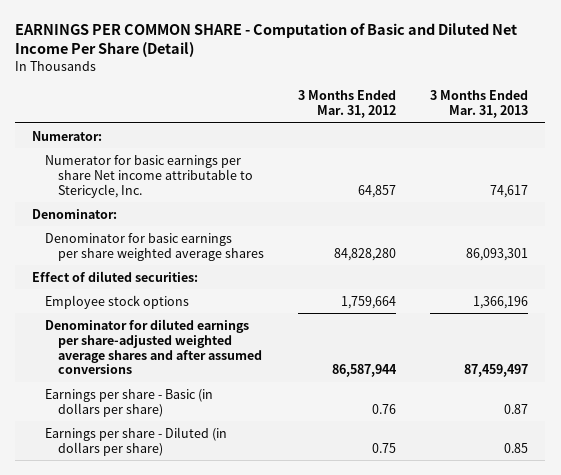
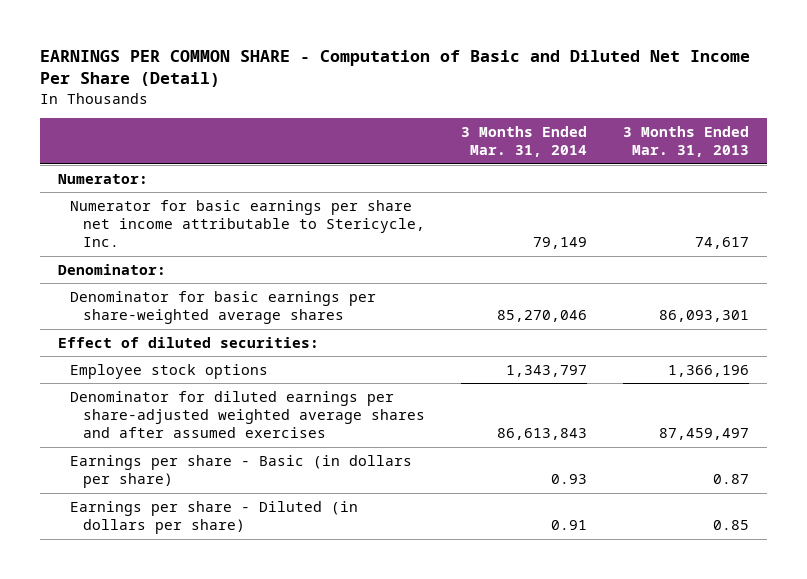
[298,90,397,119] 3 Months Ended Mar. 31, 2012 -> none
none -> [461,125,588,158] 3 Months Ended Mar. 31, 2014
[45,154,254,198] Numerator for basic earnings per share Net income attributable to Stericycle, Inc. -> [70,199,426,248] Numerator for basic earnings per share net income attributable to Stericycle, Inc.
[45,232,265,261] Denominator for basic earnings per share weighted average shares -> [70,290,377,325] Denominator for basic earnings per share-weighted average shares
[45,318,263,375] Denominator for diluted earnings per share-adjusted weighted average shares and after assumed conversions -> [70,390,426,439] Denominator for diluted earnings per share-adjusted weighted average shares and after assumed exercises

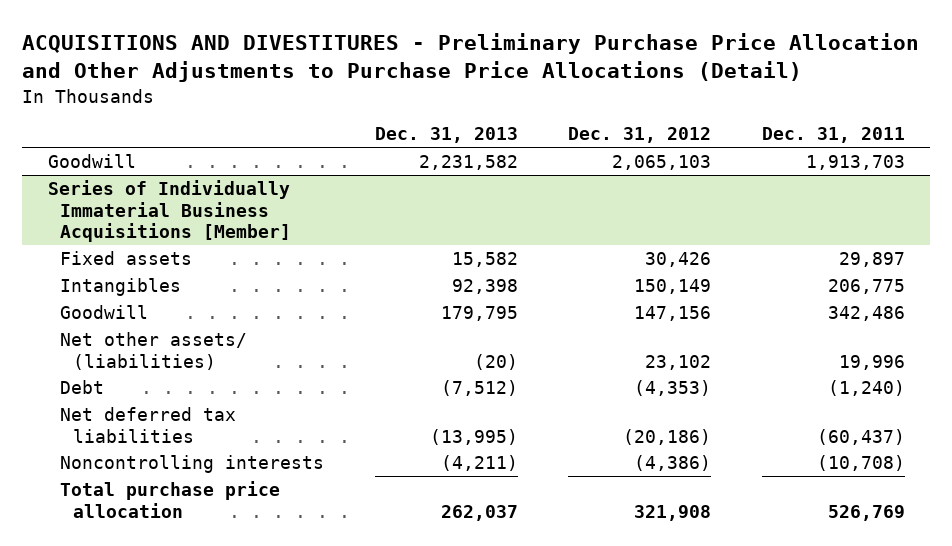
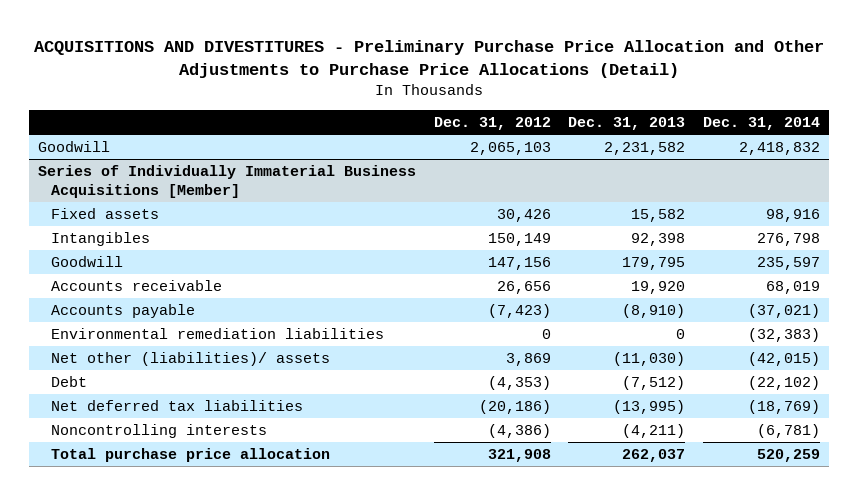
[761,127,905,144] Dec. 31, 2011 -> none
none -> [703,117,821,131] Dec. 31, 2014
none -> [51,280,223,292] Accounts receivable
none -> [51,304,196,319] Accounts payable
none -> [51,328,385,340] Environmental remediation liabilities
[60,331,248,370] Net other assets/ (liabilities) -> [51,352,331,367] Net other (liabilities)/ assets
[473,353,518,370] (20) -> [613,352,686,367] (11,030)
[645,354,712,370] 23,102 -> [505,353,551,367] 3,869

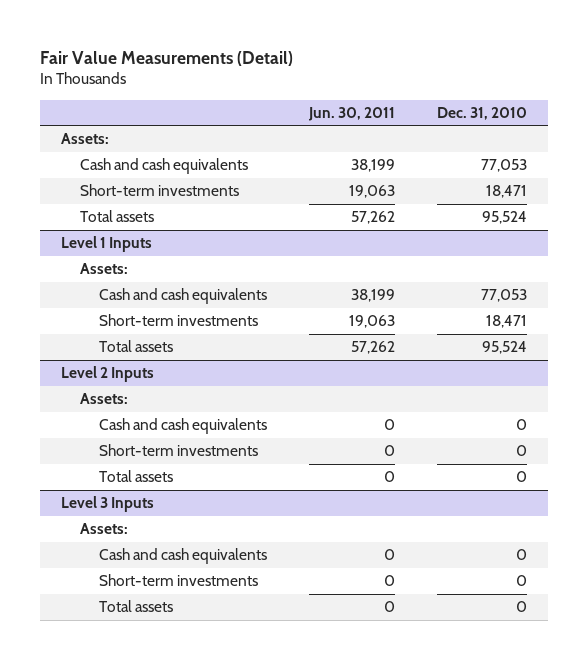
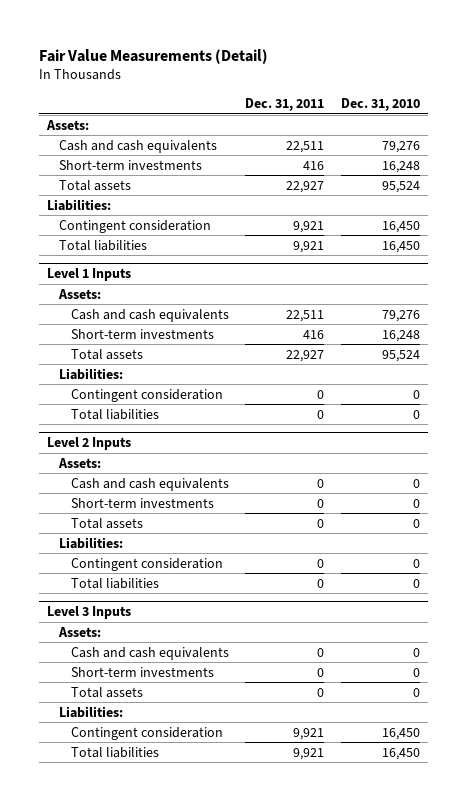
[308,106,396,121] Jun. 30, 2011 -> none
none -> [245,97,325,111] Dec. 31, 2011
[480,159,527,173] 77,053 -> [381,140,420,153] 79,276
[485,185,527,199] 18,471 -> [381,160,420,173] 16,248
none -> [47,198,112,211] Liabilities:
none -> [59,219,212,233] Contingent consideration
none -> [59,239,148,251] Total liabilities
[480,289,527,303] 77,053 -> [381,309,420,322] 79,276
[485,315,527,329] 18,471 -> [381,329,420,342] 16,248
none -> [59,367,124,380] Liabilities:
none -> [71,388,224,402] Contingent consideration
none -> [71,408,160,420] Total liabilities
none -> [59,536,124,549] Liabilities:
none -> [71,557,224,571] Contingent consideration
none -> [71,577,160,589] Total liabilities
none -> [59,705,124,718] Liabilities:
none -> [71,726,224,740] Contingent consideration
none -> [71,746,160,758] Total liabilities

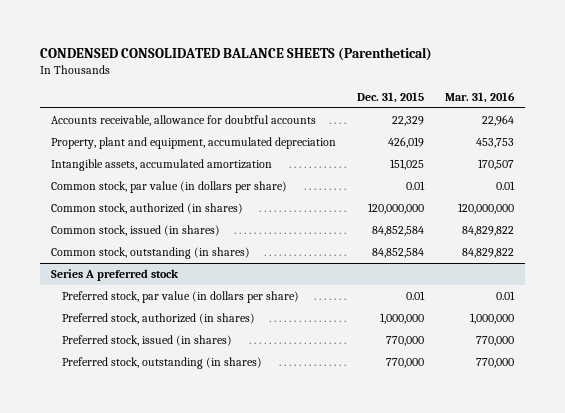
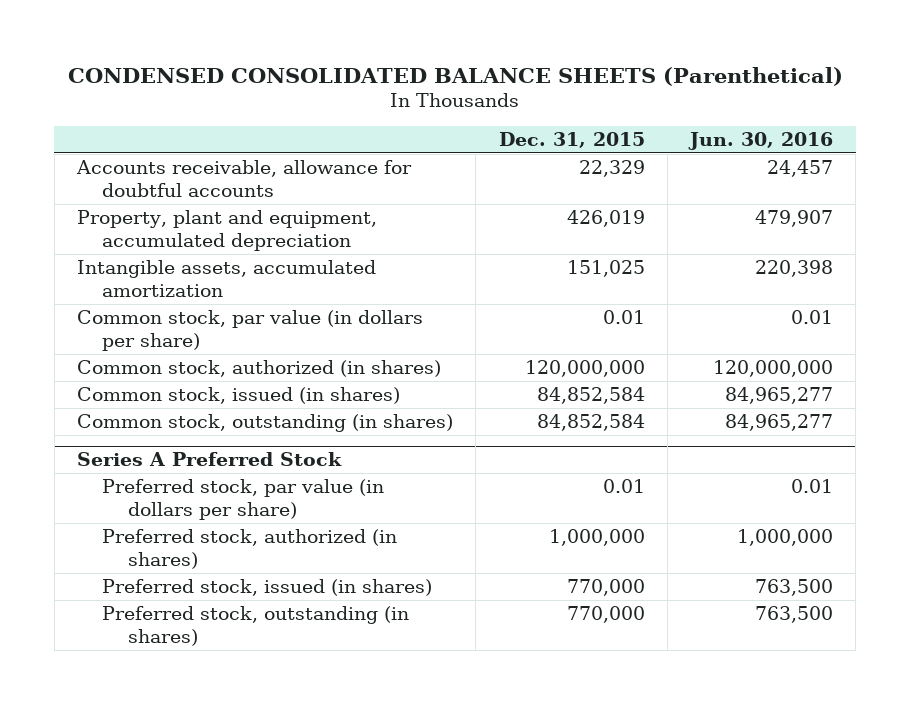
[445,91,516,103] Mar. 31, 2016 -> none
none -> [687,131,833,150] Jun. 30, 2016
[50,268,179,281] Series A preferred stock -> [77,452,343,467] Series A Preferred Stock

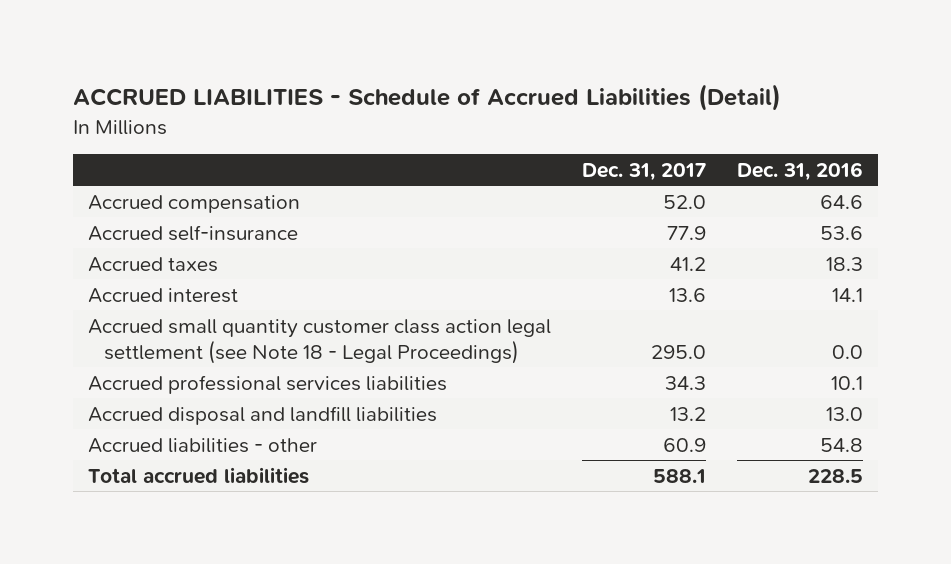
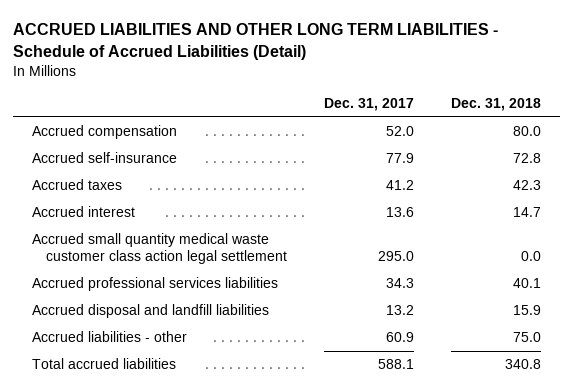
[73,84,782,112] ACCRUED LIABILITIES - Schedule of Accrued Liabilities (Detail) -> [13,23,499,60] ACCRUED LIABILITIES AND OTHER LONG TERM LIABILITIES - Schedule of Accrued Liabilities (Detail)
[736,162,863,182] Dec. 31, 2016 -> none
none -> [451,98,542,112] Dec. 31, 2018
[88,318,552,364] Accrued small quantity customer class action legal settlement (see Note 18 - Legal Proceedings) -> [31,233,287,265] Accrued small quantity medical waste customer class action legal settlement

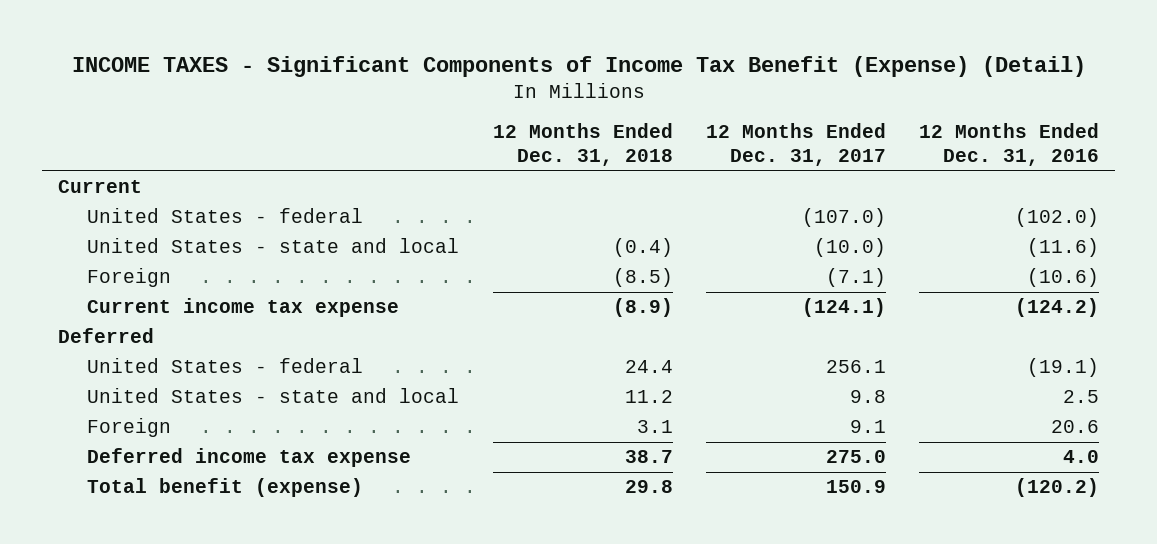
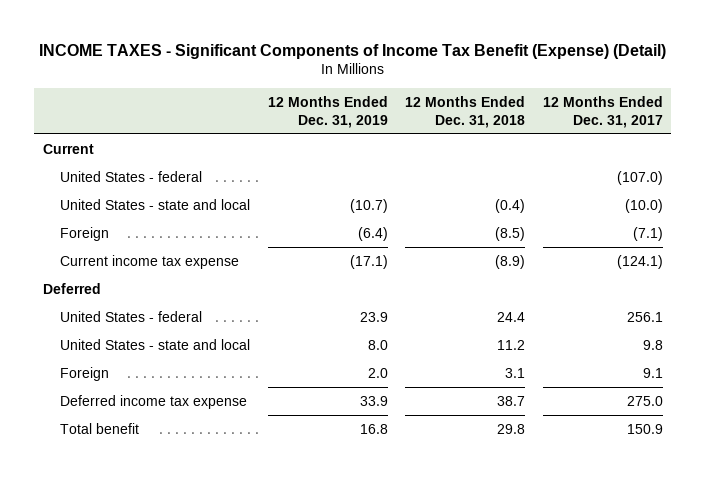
[918,123,1099,167] 12 Months Ended Dec. 31, 2016 -> none
none -> [267,96,388,128] 12 Months Ended Dec. 31, 2019
[87,478,364,498] Total benefit (expense) -> [60,422,140,434] Total benefit

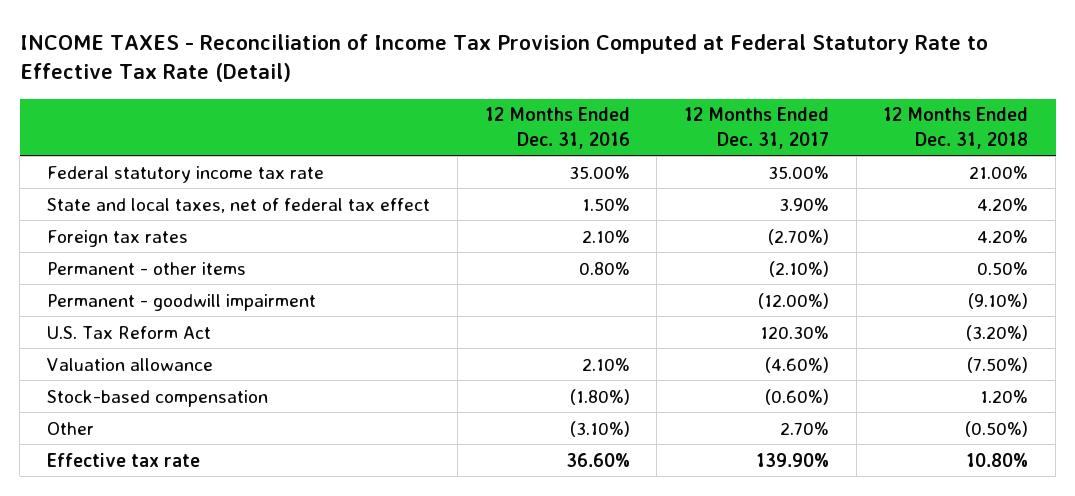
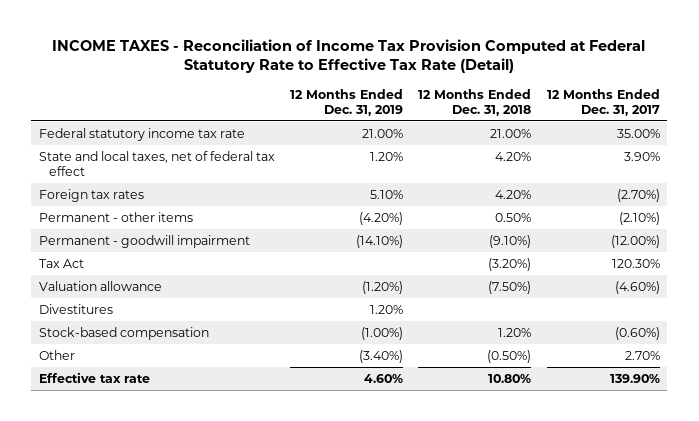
[484,107,630,149] 12 Months Ended Dec. 31, 2016 -> none
none -> [290,88,404,116] 12 Months Ended Dec. 31, 2019
[47,325,212,339] U.S. Tax Reform Act -> [39,259,85,269] Tax Act
none -> [39,304,114,315] Divestitures

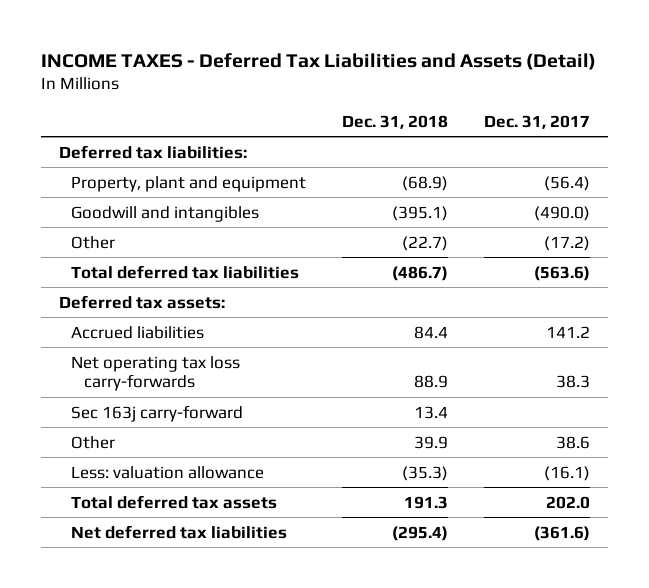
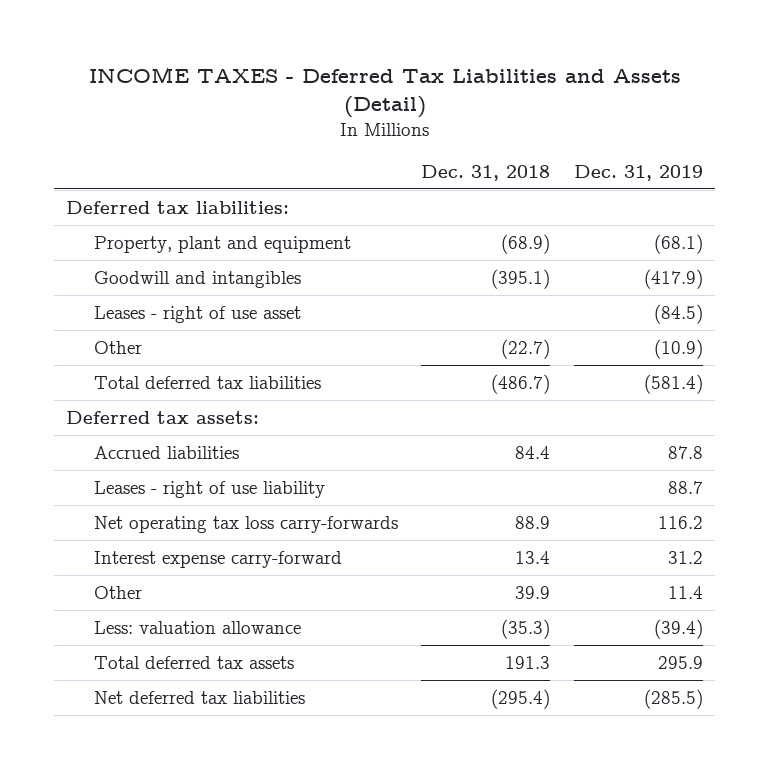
[484,114,591,129] Dec. 31, 2017 -> none
none -> [574,164,704,181] Dec. 31, 2019
none -> [93,305,301,323] Leases - right of use asset
none -> [93,480,325,498] Leases - right of use liability
[71,404,244,422] Sec 163j carry-forward -> [93,550,342,568] Interest expense carry-forward

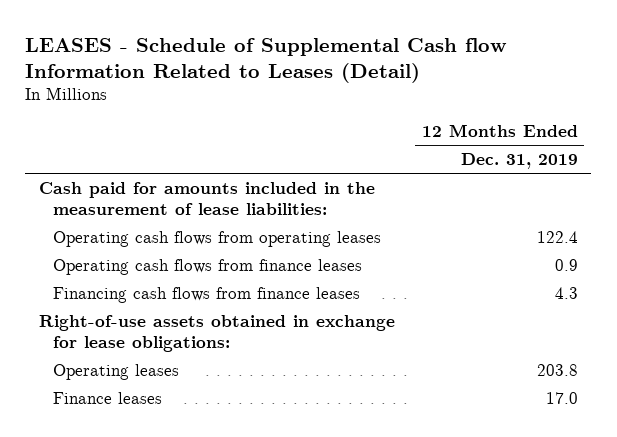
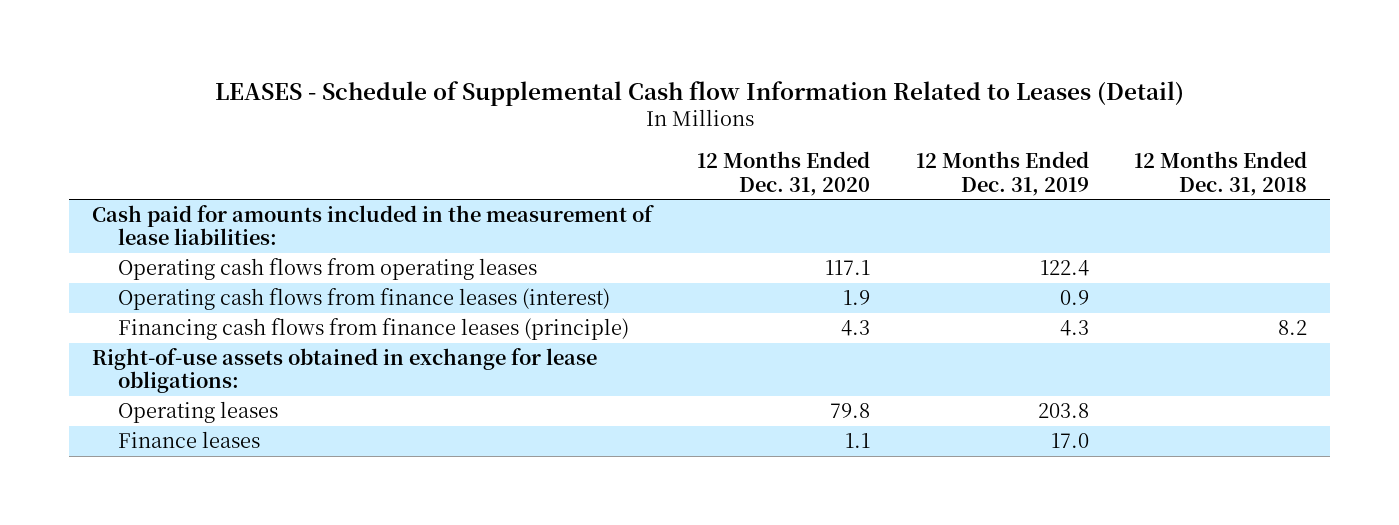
none -> [697,151,871,196] 12 Months Ended Dec. 31, 2020
none -> [1134,151,1308,196] 12 Months Ended Dec. 31, 2018
[52,258,362,275] Operating cash flows from finance leases -> [118,288,611,311] Operating cash flows from finance leases (interest)
[52,286,360,303] Financing cash flows from finance leases -> [118,318,630,341] Financing cash flows from finance leases (principle)

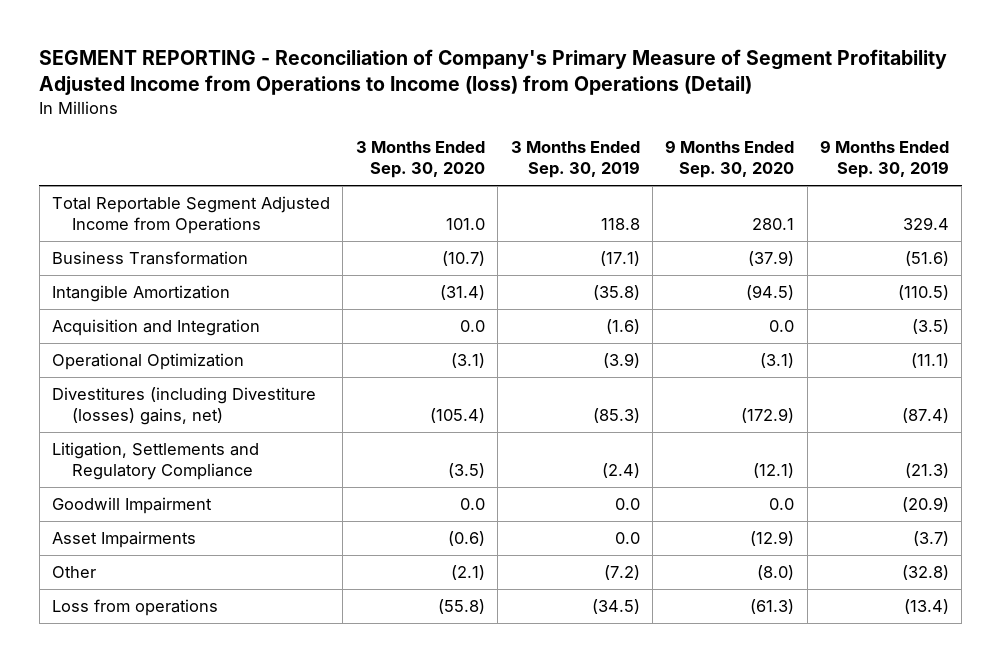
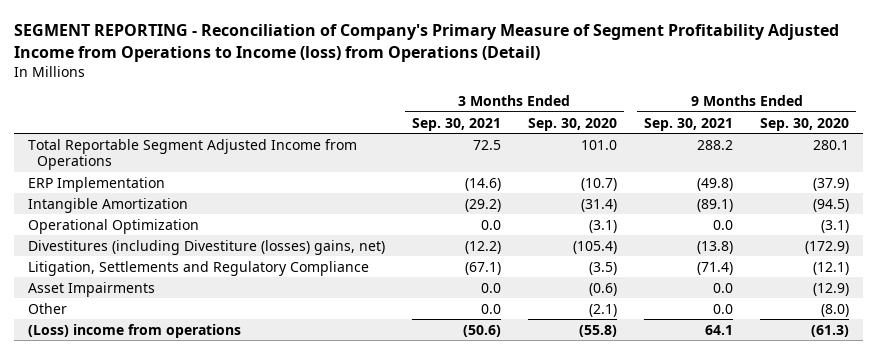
[510,141,640,179] 3 Months Ended Sep. 30, 2019 -> none
[819,140,949,179] 9 Months Ended Sep. 30, 2019 -> none
none -> [411,117,501,131] Sep. 30, 2021
none -> [644,117,734,131] Sep. 30, 2021
[52,250,249,265] Business Transformation -> [27,176,165,192] ERP Implementation
[52,318,261,336] Acquisition and Integration -> none
[52,496,213,514] Goodwill Impairment -> none
[52,598,219,616] Loss from operations -> [27,323,241,338] (Loss) income from operations

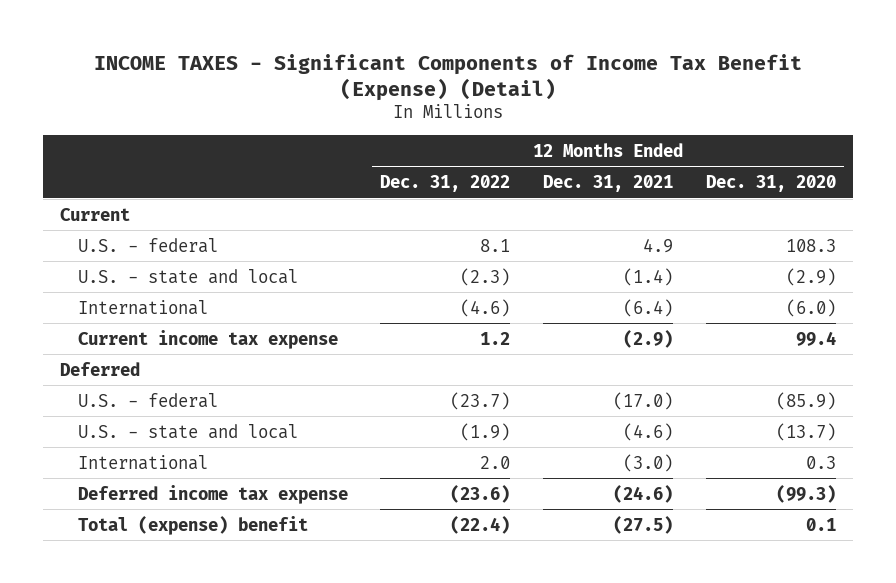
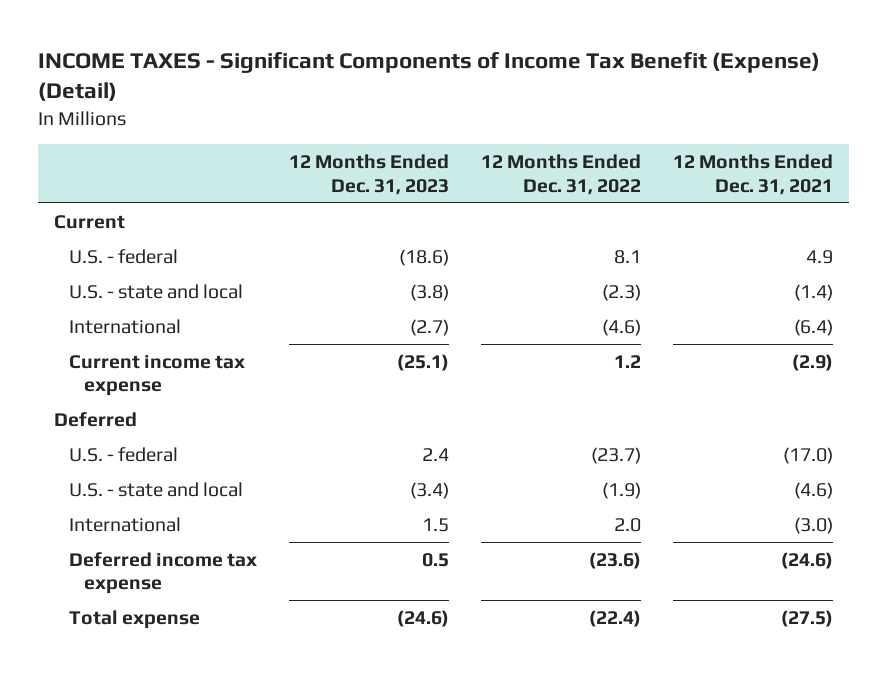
[706,175,837,193] Dec. 31, 2020 -> none
none -> [289,154,450,195] 12 Months Ended Dec. 31, 2023
[77,515,308,535] Total (expense) benefit -> [69,609,201,629] Total expense

